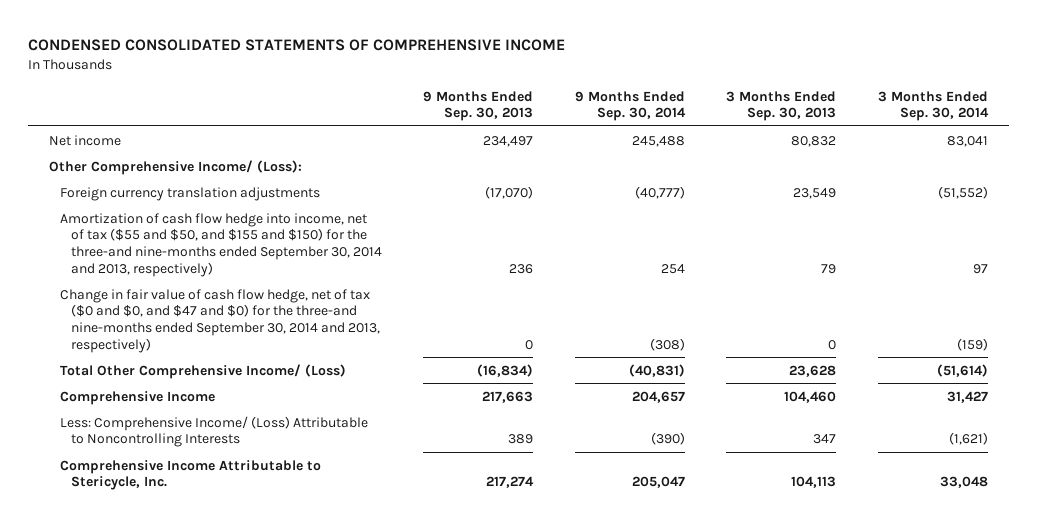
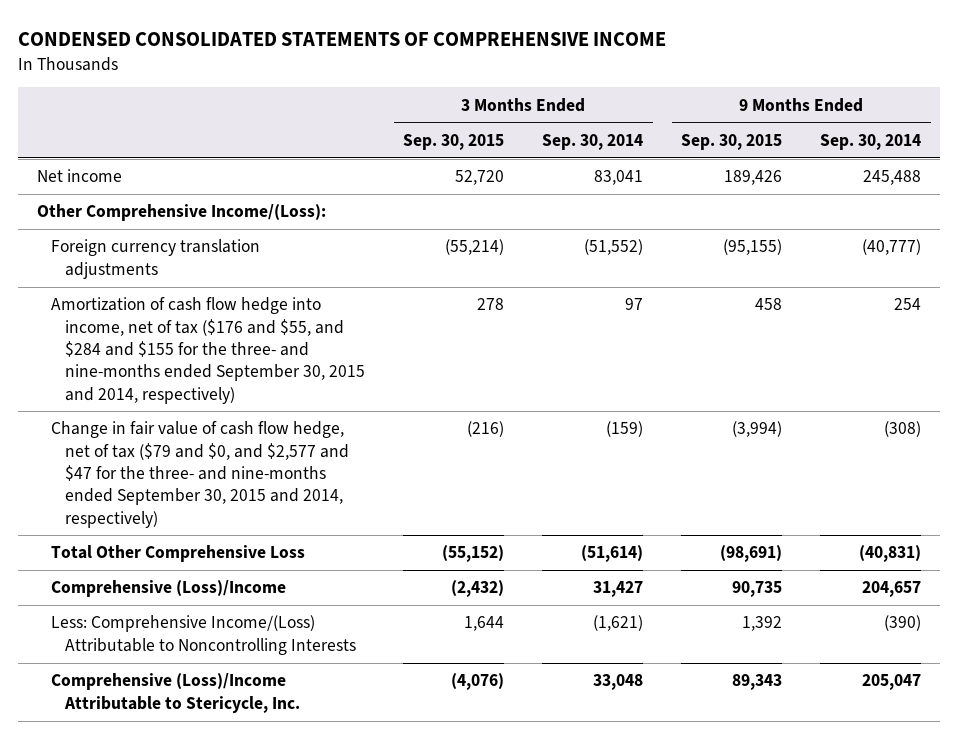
[423,90,534,122] 9 Months Ended Sep. 30, 2013 -> none
[726,90,837,122] 3 Months Ended Sep. 30, 2013 -> none
none -> [403,133,505,150] Sep. 30, 2015
none -> [681,133,783,150] Sep. 30, 2015
[48,159,302,175] Other Comprehensive Income/ (Loss): -> [37,204,327,222] Other Comprehensive Income/(Loss):
[59,212,382,277] Amortization of cash flow hedge into income, net of tax ($55 and $50, and $155 and $150) for the three-and nine-months ended September 30, 2014 and 2013, respectively) -> [51,297,366,404] Amortization of cash flow hedge into income, net of tax ($176 and $55, and $284 and $155 for the three- and nine-months ended September 30, 2015 and 2014, respectively)
[59,288,380,353] Change in fair value of cash flow hedge, net of tax ($0 and $0, and $47 and $0) for the three-and nine-months ended September 30, 2014 and 2013, respectively) -> [51,421,350,528] Change in fair value of cash flow hedge, net of tax ($79 and $0, and $2,577 and $47 for the three- and nine-months ended September 30, 2015 and 2014, respectively)
[59,363,346,379] Total Other Comprehensive Income/ (Loss) -> [51,545,306,563] Total Other Comprehensive Loss
[59,390,215,405] Comprehensive Income -> [51,580,287,598] Comprehensive (Loss)/Income
[59,415,368,448] Less: Comprehensive Income/ (Loss) Attributable to Noncontrolling Interests -> [51,615,357,655] Less: Comprehensive Income/(Loss) Attributable to Noncontrolling Interests
[59,459,321,491] Comprehensive Income Attributable to Stericycle, Inc. -> [51,673,301,713] Comprehensive (Loss)/Income Attributable to Stericycle, Inc.

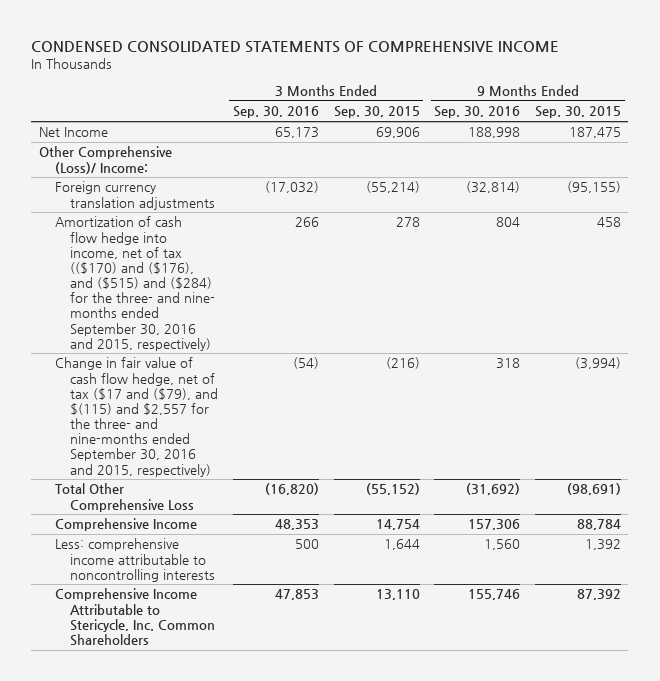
[542,133,644,150] Sep. 30, 2014 -> none
[820,133,922,150] Sep. 30, 2014 -> none
none -> [232,106,319,119] Sep. 30, 2016
none -> [434,106,521,119] Sep. 30, 2016
[37,169,123,183] Net income -> [38,127,108,138] Net Income
[455,170,505,186] 52,720 -> [375,127,420,139] 69,906
[724,170,783,186] 189,426 -> [569,127,622,139] 187,475
[37,204,327,222] Other Comprehensive Income/(Loss): -> [38,146,172,174] Other Comprehensive (Loss)/ Income:
[51,297,366,404] Amortization of cash flow hedge into income, net of tax ($176 and $55, and $284 and $155 for the three- and nine-months ended September 30, 2015 and 2014, respectively) -> [54,216,216,351] Amortization of cash flow hedge into income, net of tax (($170) and ($176), and ($515) and ($284) for the three- and nine- months ended September 30, 2016 and 2015, respectively)
[51,421,350,528] Change in fair value of cash flow hedge, net of tax ($79 and $0, and $2,577 and $47 for the three- and nine-months ended September 30, 2015 and 2014, respectively) -> [54,357,219,477] Change in fair value of cash flow hedge, net of tax ($17 and ($79), and $(115) and $2,557 for the three- and nine-months ended September 30, 2016 and 2015, respectively)
[51,580,287,598] Comprehensive (Loss)/Income -> [54,518,197,532] Comprehensive Income
[451,580,505,598] (2,432) -> [375,519,420,531] 14,754
[732,581,783,598] 90,735 -> [577,519,622,531] 88,784
[51,615,357,655] Less: Comprehensive Income/(Loss) Attributable to Noncontrolling Interests -> [54,538,216,582] Less: comprehensive income attributable to noncontrolling interests
[51,673,301,713] Comprehensive (Loss)/Income Attributable to Stericycle, Inc. -> [54,588,216,646] Comprehensive Income Attributable to Stericycle, Inc. Common Shareholders
[451,673,505,691] (4,076) -> [375,589,420,601] 13,110
[732,674,783,691] 89,343 -> [577,589,622,601] 87,392

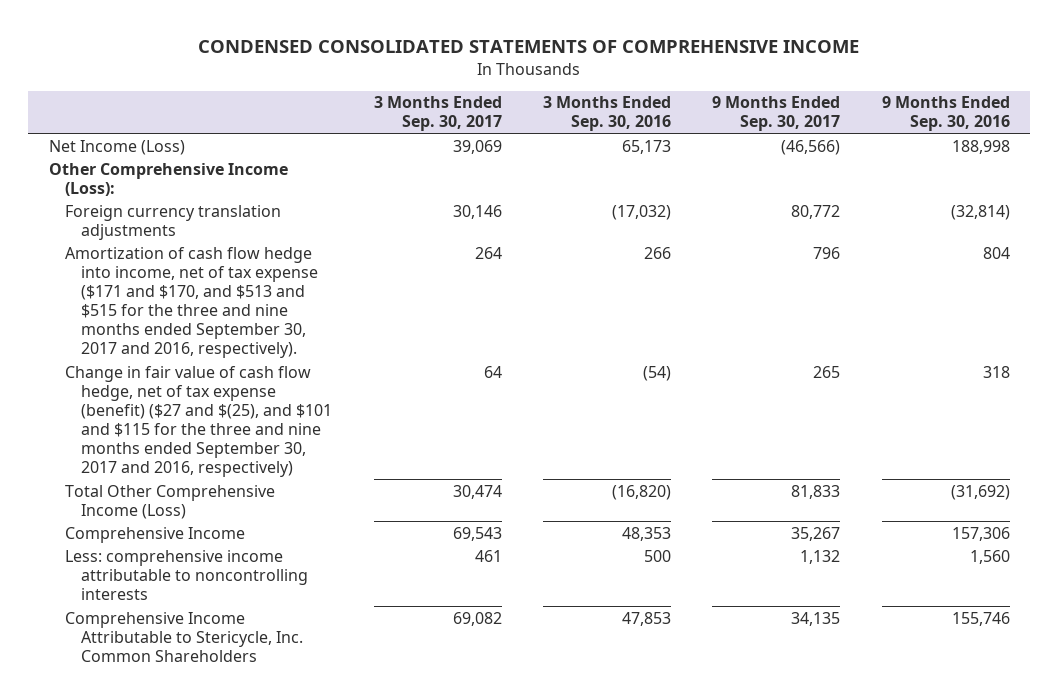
[333,106,420,119] Sep. 30, 2015 -> none
[535,106,622,119] Sep. 30, 2015 -> none
none -> [373,96,502,132] 3 Months Ended Sep. 30, 2017
none -> [712,96,841,132] 9 Months Ended Sep. 30, 2017
[38,127,108,138] Net Income -> [48,139,185,155] Net Income (Loss)
[38,146,172,174] Other Comprehensive (Loss)/ Income: -> [48,162,288,196] Other Comprehensive Income (Loss):
[54,216,216,351] Amortization of cash flow hedge into income, net of tax (($170) and ($176), and ($515) and ($284) for the three- and nine- months ended September 30, 2016 and 2015, respectively) -> [65,246,319,358] Amortization of cash flow hedge into income, net of tax expense ($171 and $170, and $513 and $515 for the three and nine months ended September 30, 2017 and 2016, respectively).
[54,357,219,477] Change in fair value of cash flow hedge, net of tax ($17 and ($79), and $(115) and $2,557 for the three- and nine-months ended September 30, 2016 and 2015, respectively) -> [65,365,333,477] Change in fair value of cash flow hedge, net of tax expense (benefit) ($27 and $(25), and $101 and $115 for the three and nine months ended September 30, 2017 and 2016, respectively)
[54,483,195,512] Total Other Comprehensive Loss -> [65,484,276,519] Total Other Comprehensive Income (Loss)

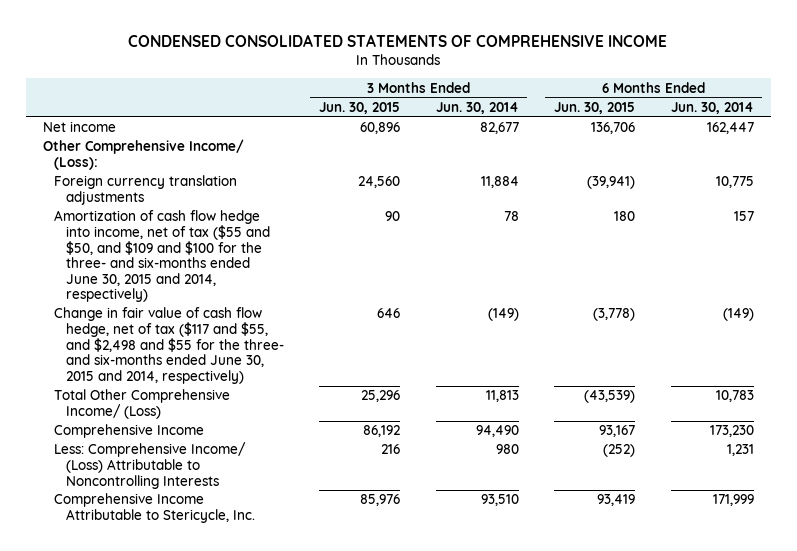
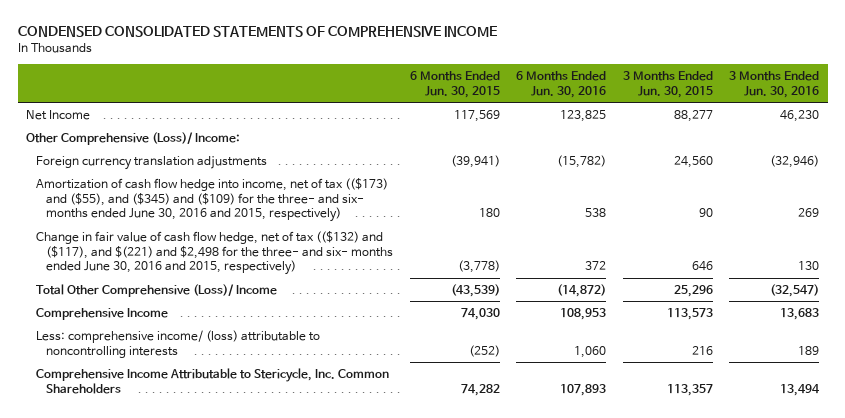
[435,102,519,115] Jun. 30, 2014 -> none
[670,102,754,115] Jun. 30, 2014 -> none
none -> [516,71,607,98] 6 Months Ended Jun. 30, 2016
none -> [729,71,820,98] 3 Months Ended Jun. 30, 2016
[43,121,117,133] Net income -> [25,109,90,120] Net Income
[360,122,401,135] 60,896 -> [673,109,713,122] 88,277
[591,122,636,135] 136,706 -> [453,109,500,122] 117,569
[43,139,245,170] Other Comprehensive Income/ (Loss): -> [25,131,240,145] Other Comprehensive (Loss)/ Income:
[54,210,270,303] Amortization of cash flow hedge into income, net of tax ($55 and $50, and $109 and $100 for the three- and six-months ended June 30, 2015 and 2014, respectively) -> [36,177,389,223] Amortization of cash flow hedge into income, net of tax (($173) and ($55), and ($345) and ($109) for the three- and six- months ended June 30, 2016 and 2015, respectively)
[54,307,284,384] Change in fair value of cash flow hedge, net of tax ($117 and $55, and $2,498 and $55 for the three- and six-months ended June 30, 2015 and 2014, respectively) -> [36,230,394,276] Change in fair value of cash flow hedge, net of tax (($132) and ($117), and $(221) and $2,498 for the three- and six- months ended June 30, 2016 and 2015, respectively)
[54,389,231,419] Total Other Comprehensive Income/ (Loss) -> [36,283,278,297] Total Other Comprehensive (Loss)/ Income
[363,425,401,438] 86,192 -> [666,307,713,320] 113,573
[599,425,636,438] 93,167 -> [460,307,500,320] 74,030
[54,442,247,489] Less: Comprehensive Income/ (Loss) Attributable to Noncontrolling Interests -> [36,329,321,358] Less: comprehensive income/ (loss) attributable to noncontrolling interests
[54,493,255,523] Comprehensive Income Attributable to Stericycle, Inc. -> [36,367,390,394] Comprehensive Income Attributable to Stericycle, Inc. Common Shareholders
[360,494,401,507] 85,976 -> [666,383,713,396] 113,357
[597,494,636,507] 93,419 -> [460,383,500,396] 74,282

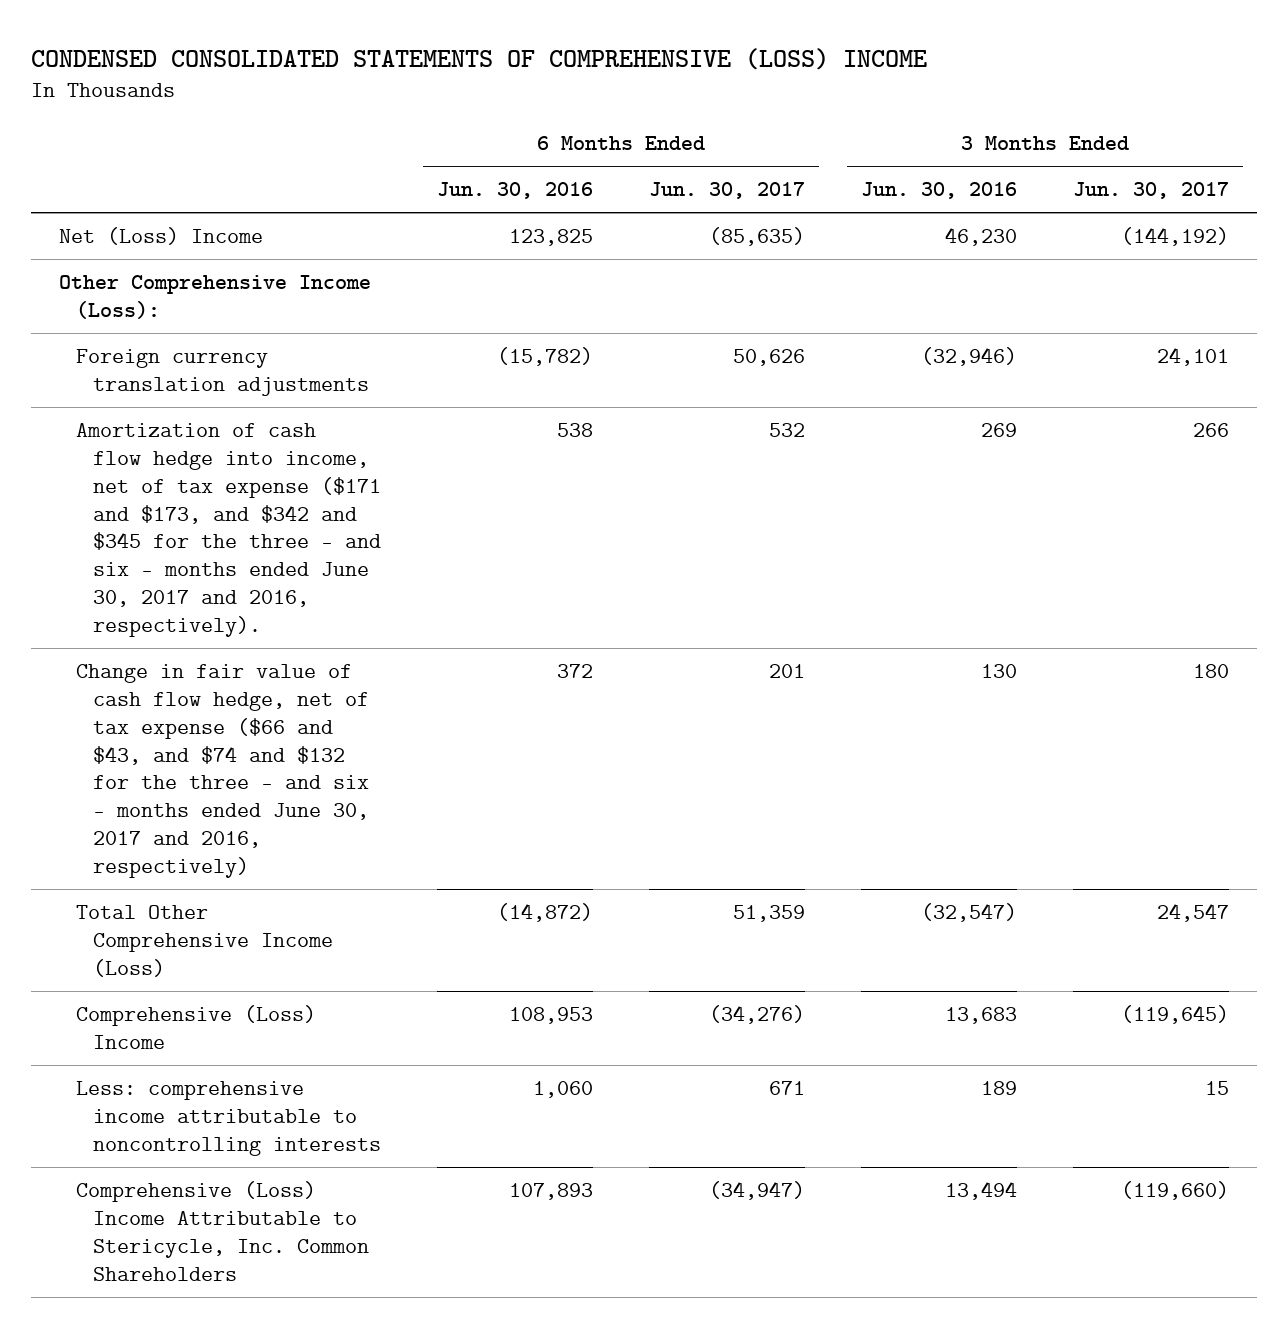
[17,26,497,38] CONDENSED CONSOLIDATED STATEMENTS OF COMPREHENSIVE INCOME -> [31,47,928,70] CONDENSED CONSOLIDATED STATEMENTS OF COMPREHENSIVE (LOSS) INCOME
[409,71,500,98] 6 Months Ended Jun. 30, 2015 -> none
[622,71,713,98] 3 Months Ended Jun. 30, 2015 -> none
none -> [648,182,805,200] Jun. 30, 2017
none -> [1072,182,1229,200] Jun. 30, 2017
[25,109,90,120] Net Income -> [59,226,264,245] Net (Loss) Income
[25,131,240,145] Other Comprehensive (Loss)/ Income: -> [59,274,372,319] Other Comprehensive Income (Loss):
[36,177,389,223] Amortization of cash flow hedge into income, net of tax (($173) and ($55), and ($345) and ($109) for the three- and six- months ended June 30, 2016 and 2015, respectively) -> [76,422,382,637] Amortization of cash flow hedge into income, net of tax expense ($171 and $173, and $342 and $345 for the three - and six - months ended June 30, 2017 and 2016, respectively).
[36,230,394,276] Change in fair value of cash flow hedge, net of tax (($132) and ($117), and $(221) and $2,498 for the three- and six- months ended June 30, 2016 and 2015, respectively) -> [76,663,370,878] Change in fair value of cash flow hedge, net of tax expense ($66 and $43, and $74 and $132 for the three - and six - months ended June 30, 2017 and 2016, respectively)
[36,283,278,297] Total Other Comprehensive (Loss)/ Income -> [76,904,334,977] Total Other Comprehensive Income (Loss)
[36,307,169,320] Comprehensive Income -> [76,1004,317,1049] Comprehensive (Loss) Income
[36,329,321,358] Less: comprehensive income/ (loss) attributable to noncontrolling interests -> [76,1080,382,1156] Less: comprehensive income attributable to noncontrolling interests
[36,367,390,394] Comprehensive Income Attributable to Stericycle, Inc. Common Shareholders -> [76,1180,370,1281] Comprehensive (Loss) Income Attributable to Stericycle, Inc. Common Shareholders

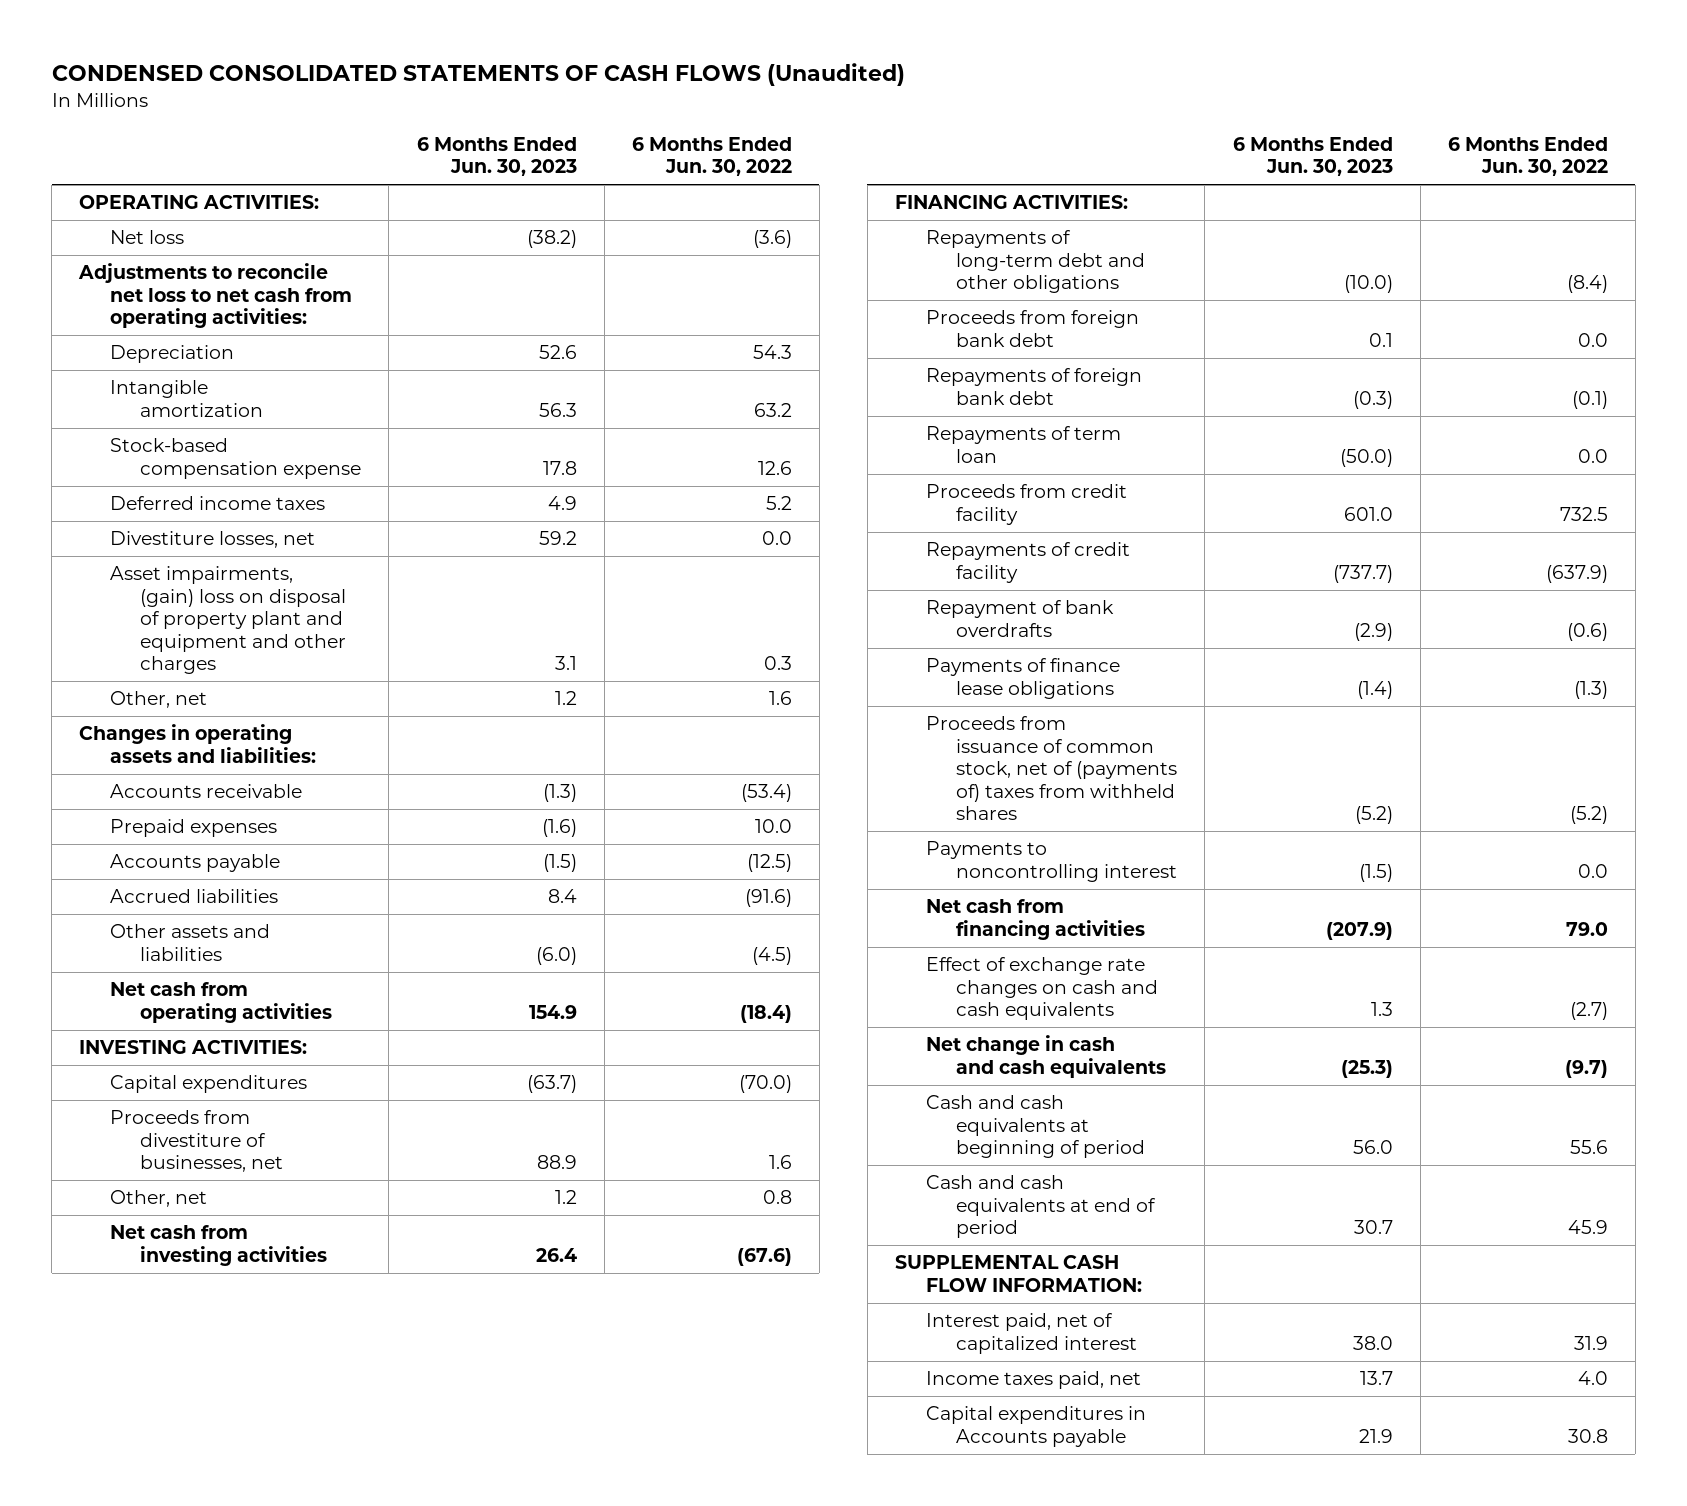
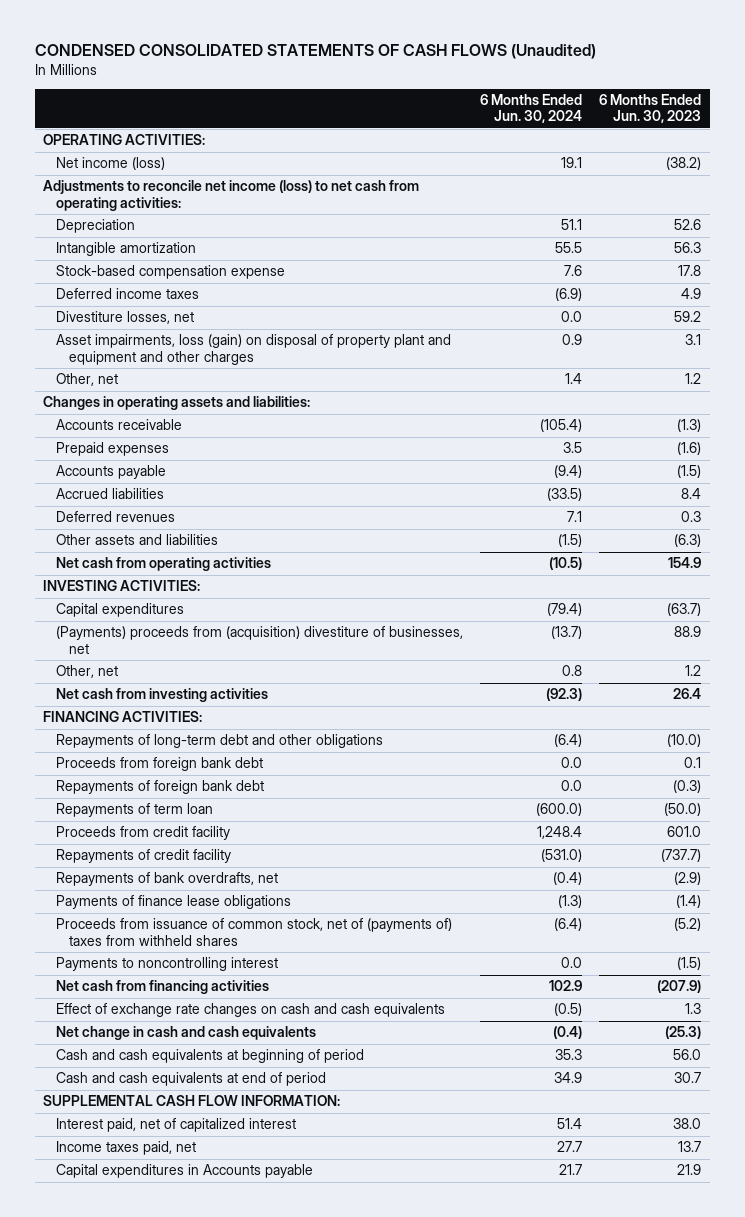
[631,136,792,177] 6 Months Ended Jun. 30, 2022 -> none
none -> [480,93,583,124] 6 Months Ended Jun. 30, 2024
[109,230,184,245] Net loss -> [55,157,165,171] Net income (loss)
[78,263,352,329] Adjustments to reconcile net loss to net cash from operating activities: -> [43,180,420,211] Adjustments to reconcile net income (loss) to net cash from operating activities:
[109,566,347,675] Asset impairments, (gain) loss on disposal of property plant and equipment and other charges -> [55,334,451,365] Asset impairments, loss (gain) on disposal of property plant and equipment and other charges
none -> [55,511,175,523] Deferred revenues
[535,946,577,965] (6.0) -> [674,534,702,548] (6.3)
[109,1110,284,1173] Proceeds from divestiture of businesses, net -> [55,626,463,654] (Payments) proceeds from (acquisition) divestiture of businesses, net
[925,600,1114,637] Repayment of bank overdrafts -> [55,872,278,887] Repayments of bank overdrafts, net

